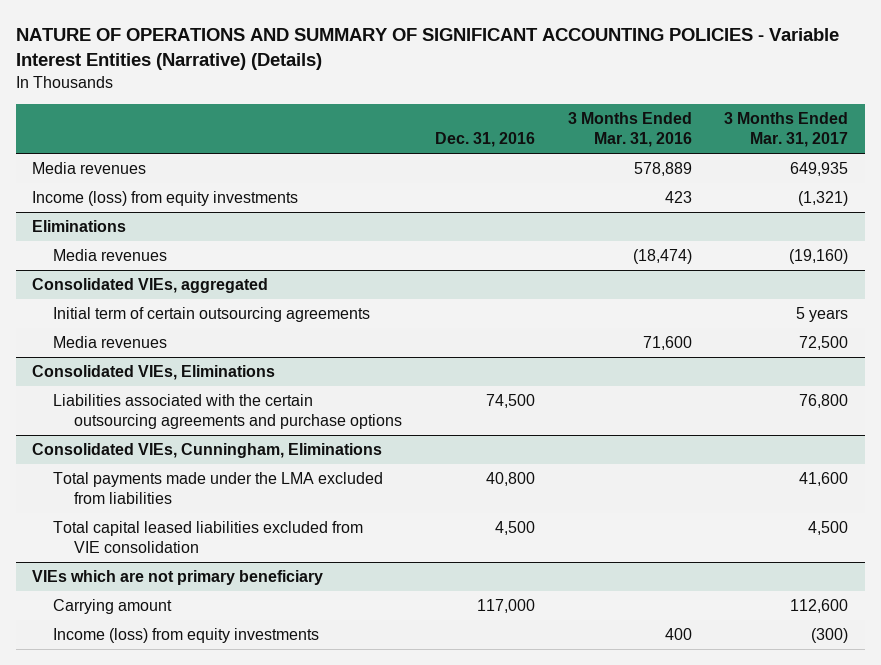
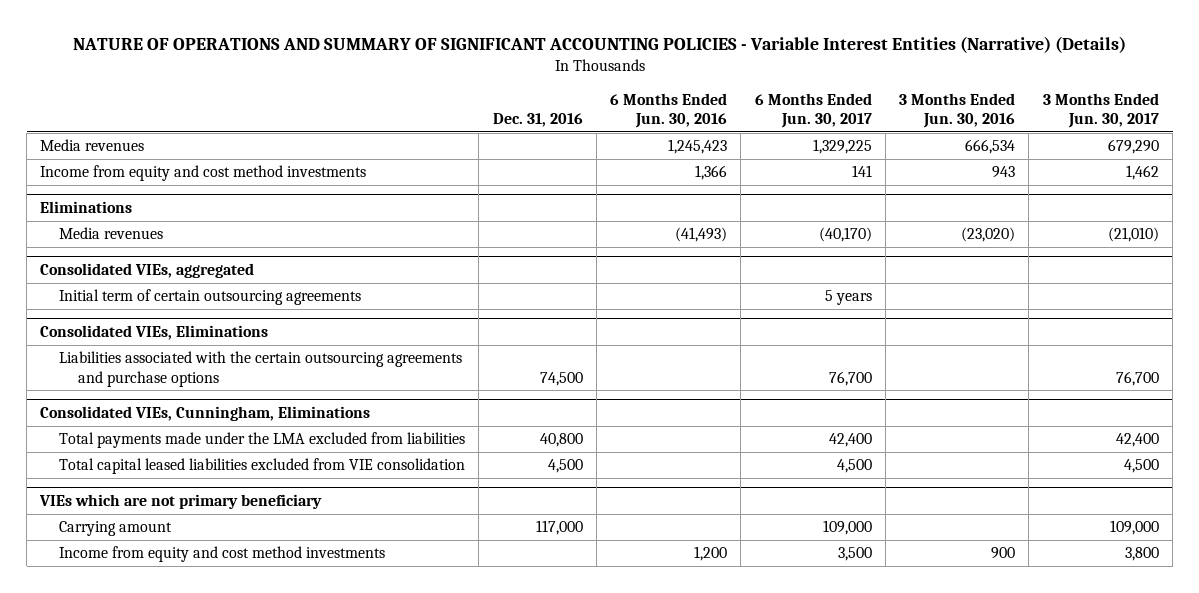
[567,111,692,148] 3 Months Ended Mar. 31, 2016 -> none
[724,111,849,148] 3 Months Ended Mar. 31, 2017 -> none
none -> [610,92,728,129] 6 Months Ended Jun. 30, 2016
none -> [754,92,872,129] 6 Months Ended Jun. 30, 2017
none -> [899,92,1016,129] 3 Months Ended Jun. 30, 2016
none -> [1042,92,1159,129] 3 Months Ended Jun. 30, 2017
[32,191,299,207] Income (loss) from equity investments -> [40,165,367,182] Income from equity and cost method investments
[53,336,168,349] Media revenues -> none
[53,628,320,644] Income (loss) from equity investments -> [59,546,386,563] Income from equity and cost method investments

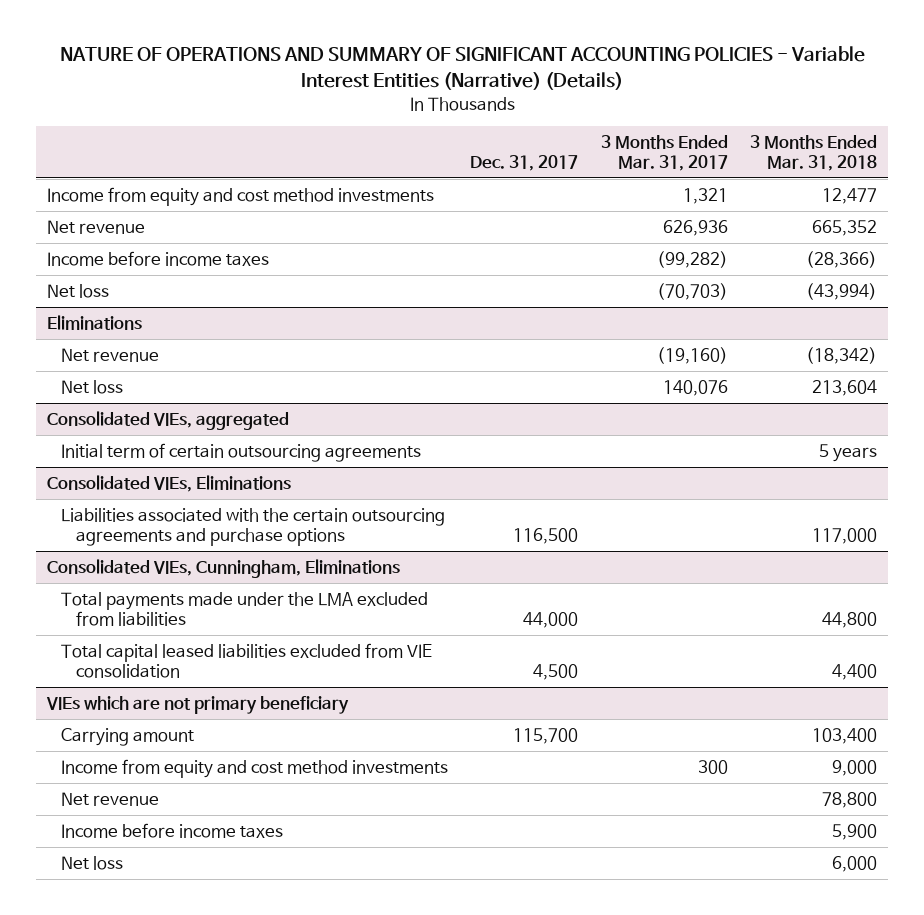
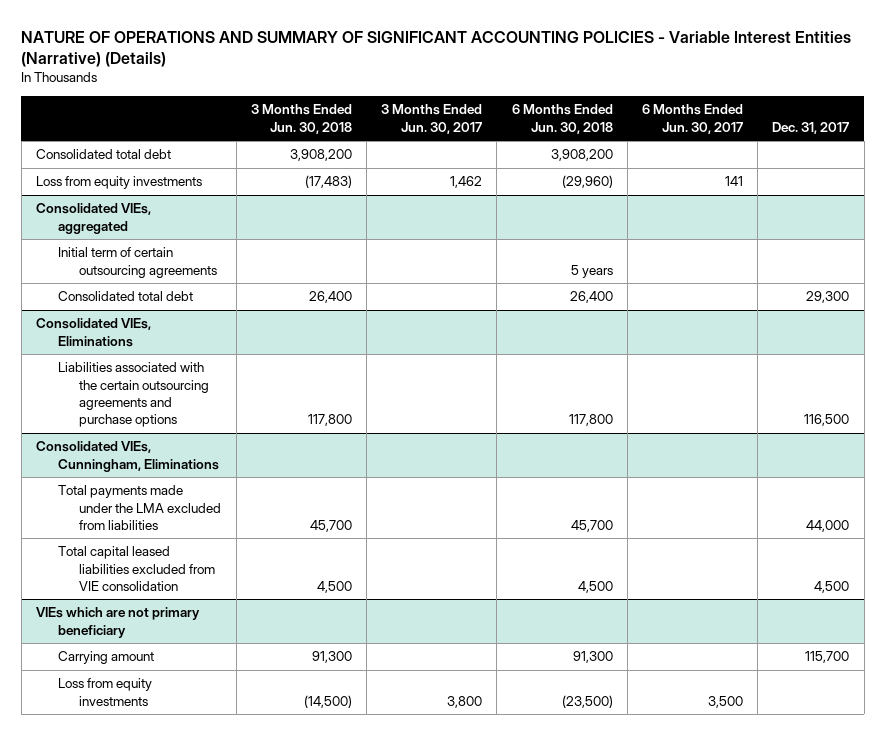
[600,135,728,171] 3 Months Ended Mar. 31, 2017 -> none
[749,135,877,171] 3 Months Ended Mar. 31, 2018 -> none
none -> [250,104,352,134] 3 Months Ended Jun. 30, 2018
none -> [381,104,483,134] 3 Months Ended Jun. 30, 2017
none -> [511,104,613,134] 6 Months Ended Jun. 30, 2018
none -> [642,104,744,134] 6 Months Ended Jun. 30, 2017
[46,219,145,234] Net revenue -> none
[46,250,269,266] Income before income taxes -> none
[46,283,109,298] Net loss -> none
[46,314,142,330] Eliminations -> none
[61,347,160,362] Net revenue -> none
[61,379,124,394] Net loss -> none
none -> [36,149,172,160] Consolidated total debt
[46,186,434,206] Income from equity and cost method investments -> [36,176,203,190] Loss from equity investments
none -> [57,291,193,302] Consolidated total debt
[61,791,160,806] Net revenue -> none
[61,822,284,838] Income before income taxes -> none
[61,855,124,870] Net loss -> none
[61,758,449,778] Income from equity and cost method investments -> [57,678,152,706] Loss from equity investments

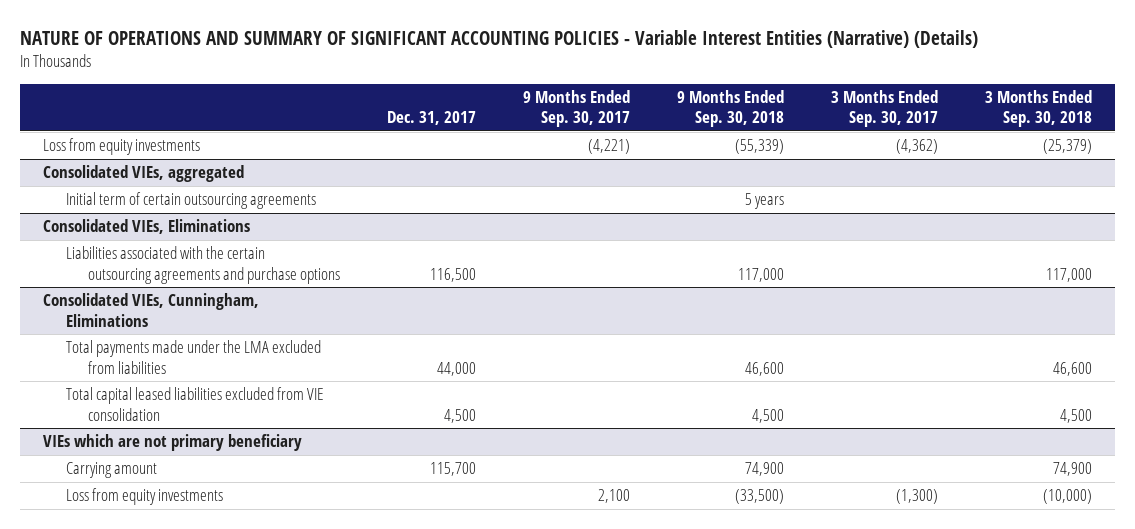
[250,104,352,134] 3 Months Ended Jun. 30, 2018 -> none
[381,104,483,134] 3 Months Ended Jun. 30, 2017 -> none
[511,104,613,134] 6 Months Ended Jun. 30, 2018 -> none
[642,104,744,134] 6 Months Ended Jun. 30, 2017 -> none
none -> [523,89,631,128] 9 Months Ended Sep. 30, 2017
none -> [676,89,784,128] 9 Months Ended Sep. 30, 2018
none -> [830,89,938,128] 3 Months Ended Sep. 30, 2017
none -> [984,89,1092,128] 3 Months Ended Sep. 30, 2018
[36,149,172,160] Consolidated total debt -> none
[57,291,193,302] Consolidated total debt -> none

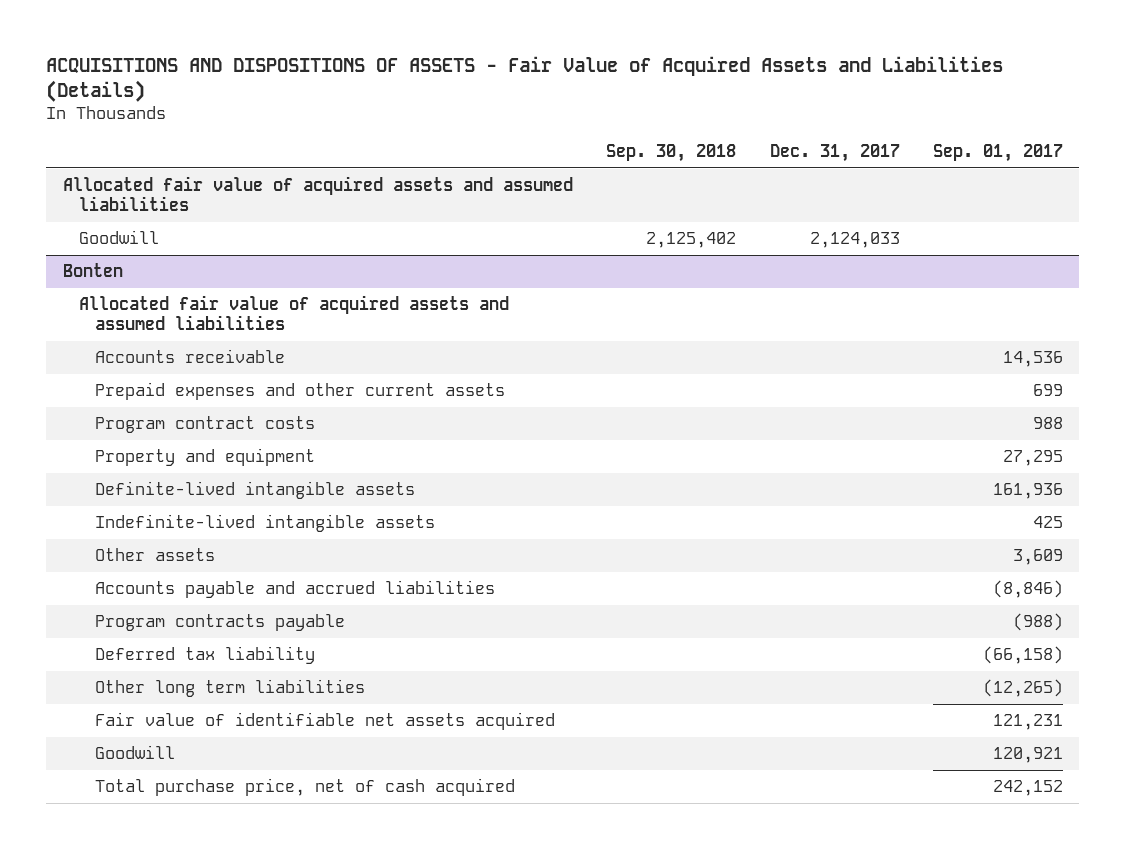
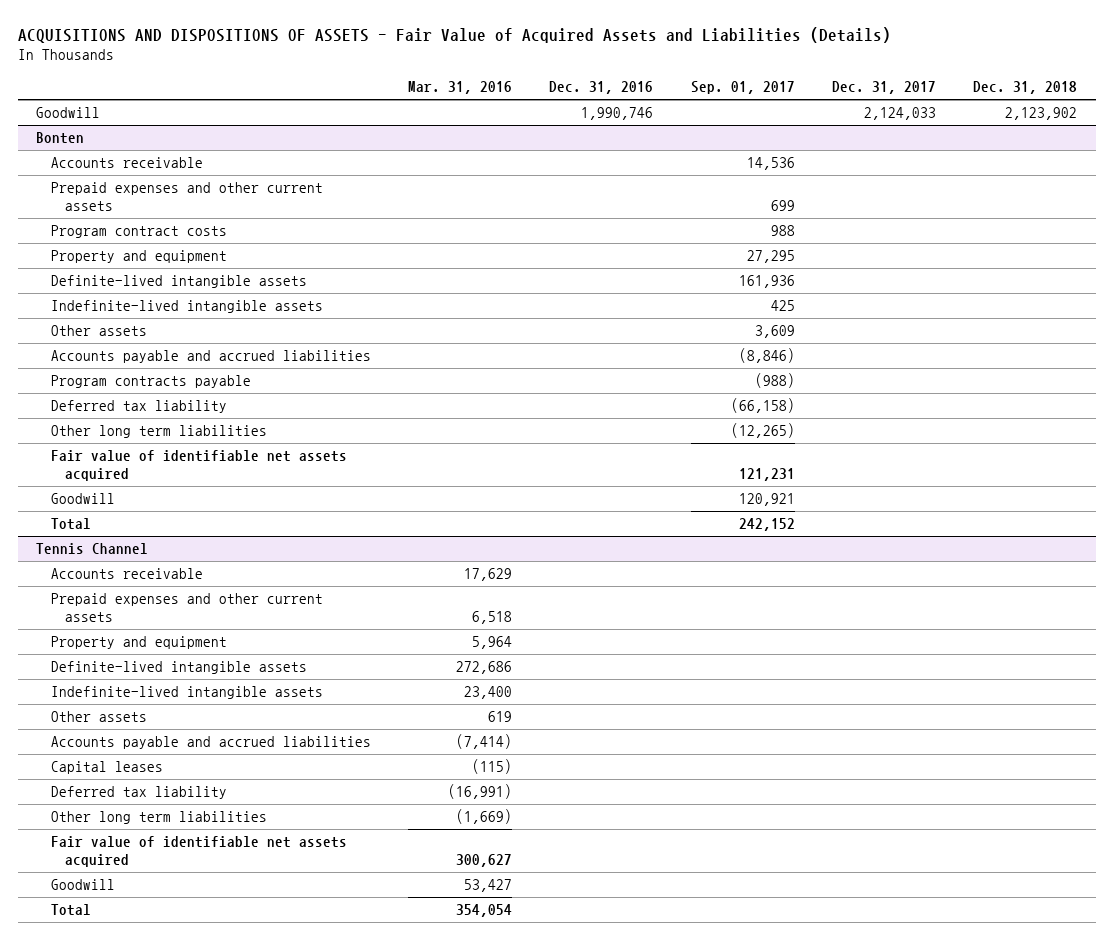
[606,144,737,163] Sep. 30, 2018 -> none
none -> [407,81,512,95] Mar. 31, 2016
none -> [549,81,654,95] Dec. 31, 2016
none -> [973,81,1078,95] Dec. 31, 2018
[63,175,574,212] Allocated fair value of acquired assets and assumed liabilities -> none
[78,294,509,331] Allocated fair value of acquired assets and assumed liabilities -> none
[94,777,515,796] Total purchase price, net of cash acquired -> [50,518,91,531] Total
none -> [36,543,149,555] Tennis Channel
none -> [50,568,203,580] Accounts receivable
none -> [50,593,323,622] Prepaid expenses and other current assets
none -> [50,636,227,650] Property and equipment
none -> [50,661,307,675] Definite-lived intangible assets
none -> [50,686,323,700] Indefinite-lived intangible assets
none -> [50,711,147,723] Other assets
none -> [50,736,371,750] Accounts payable and accrued liabilities
none -> [50,761,163,775] Capital leases
none -> [50,786,227,800] Deferred tax liability
none -> [50,811,267,825] Other long term liabilities
none -> [50,836,347,867] Fair value of identifiable net assets acquired
none -> [50,879,115,891] Goodwill
none -> [50,904,91,917] Total

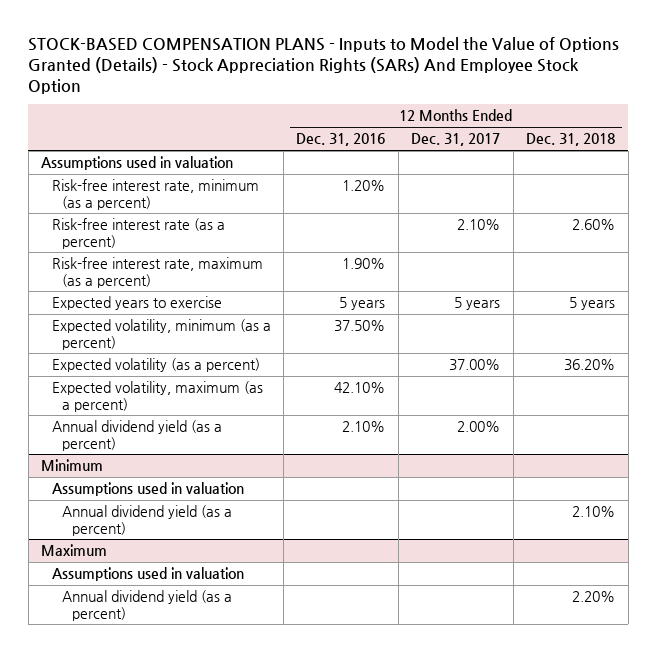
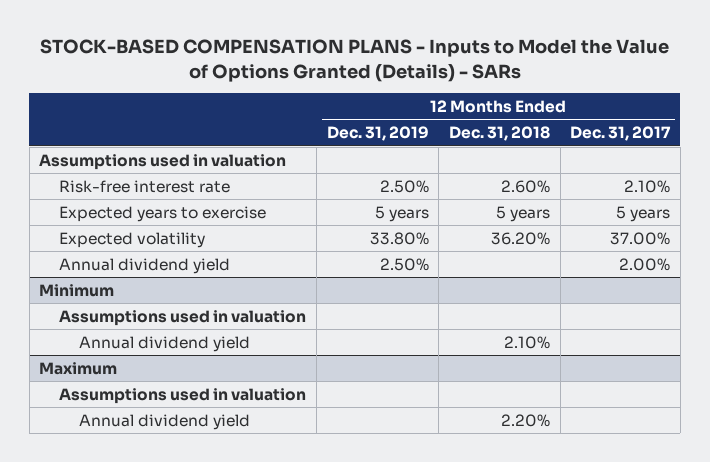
[28,37,620,94] STOCK-BASED COMPENSATION PLANS - Inputs to Model the Value of Options Granted (Details) - Stock Appreciation Rights (SARs) And Employee Stock Option -> [39,39,669,82] STOCK-BASED COMPENSATION PLANS - Inputs to Model the Value of Options Granted (Details) - SARs
[296,133,386,147] Dec. 31, 2016 -> none
none -> [326,126,429,142] Dec. 31, 2019
[51,179,259,210] Risk-free interest rate, minimum (as a percent) -> none
[51,257,263,288] Risk-free interest rate, maximum (as a percent) -> none
[51,218,225,249] Risk-free interest rate (as a percent) -> [59,179,231,193] Risk-free interest rate
[51,319,271,350] Expected volatility, minimum (as a percent) -> none
[51,381,263,412] Expected volatility, maximum (as a percent) -> none
[51,358,260,373] Expected volatility (as a percent) -> [59,231,206,248] Expected volatility
[51,420,222,451] Annual dividend yield (as a percent) -> [59,257,231,274] Annual dividend yield
[61,505,232,536] Annual dividend yield (as a percent) -> [79,335,251,352] Annual dividend yield
[61,590,232,621] Annual dividend yield (as a percent) -> [79,413,251,430] Annual dividend yield

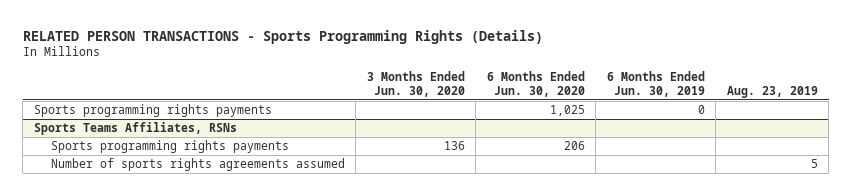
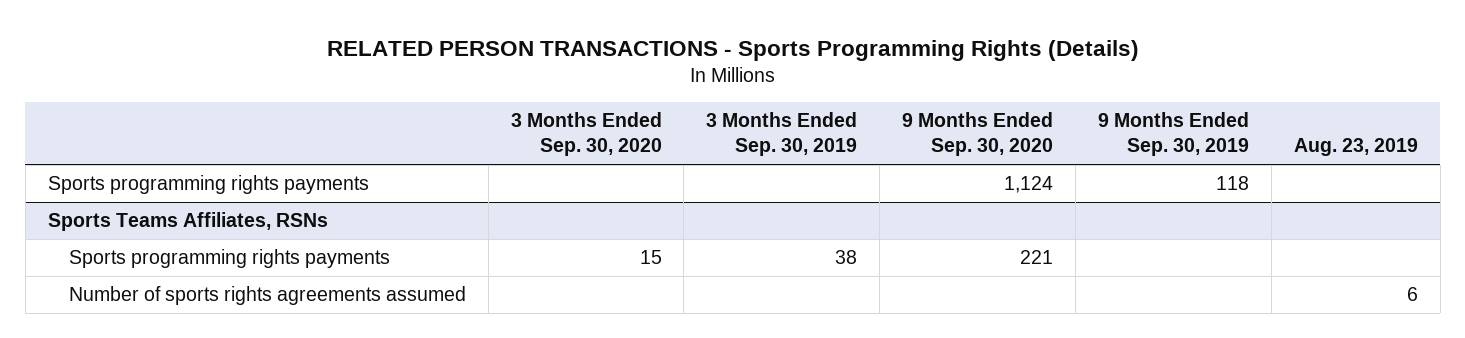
[366,71,465,97] 3 Months Ended Jun. 30, 2020 -> none
[486,71,585,97] 6 Months Ended Jun. 30, 2020 -> none
[606,71,705,97] 6 Months Ended Jun. 30, 2019 -> none
none -> [510,112,662,157] 3 Months Ended Sep. 30, 2020
none -> [706,112,858,157] 3 Months Ended Sep. 30, 2019
none -> [902,112,1054,157] 9 Months Ended Sep. 30, 2020
none -> [1097,112,1249,157] 9 Months Ended Sep. 30, 2019
[810,159,818,169] 5 -> [1406,287,1418,302] 6

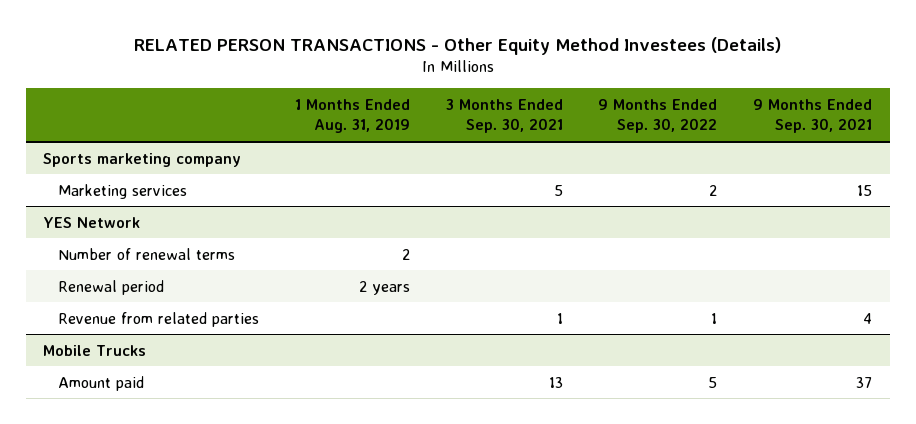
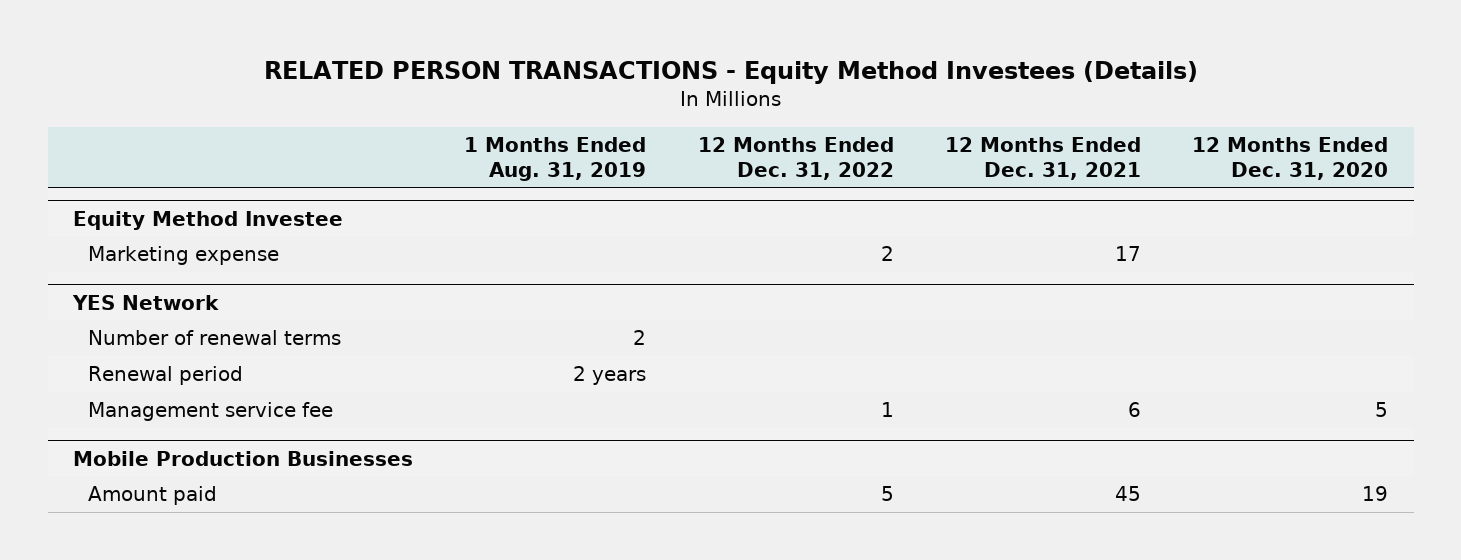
[133,36,781,55] RELATED PERSON TRANSACTIONS - Other Equity Method Investees (Details) -> [263,61,1198,85] RELATED PERSON TRANSACTIONS - Equity Method Investees (Details)
[445,99,563,134] 3 Months Ended Sep. 30, 2021 -> none
[598,99,718,134] 9 Months Ended Sep. 30, 2022 -> none
[753,99,873,134] 9 Months Ended Sep. 30, 2021 -> none
none -> [697,136,894,180] 12 Months Ended Dec. 31, 2022
none -> [944,136,1141,180] 12 Months Ended Dec. 31, 2021
none -> [1192,136,1389,180] 12 Months Ended Dec. 31, 2020
[43,152,242,167] Sports marketing company -> [73,210,344,230] Equity Method Investee
[58,183,188,199] Marketing services -> [88,246,280,266] Marketing expense
[58,311,260,327] Revenue from related parties -> none
none -> [88,402,334,422] Management service fee
[43,344,147,356] Mobile Trucks -> [73,450,414,466] Mobile Production Businesses

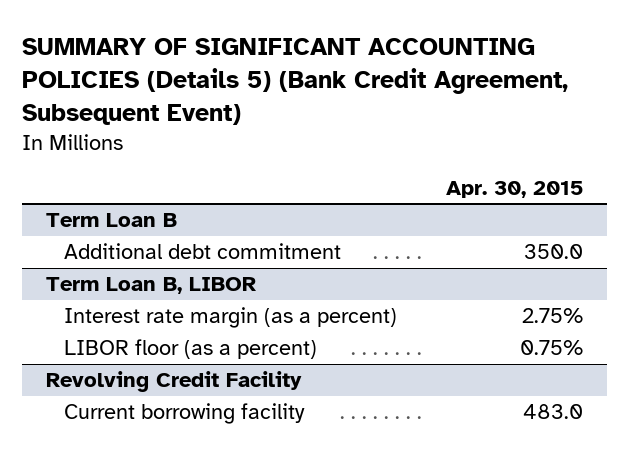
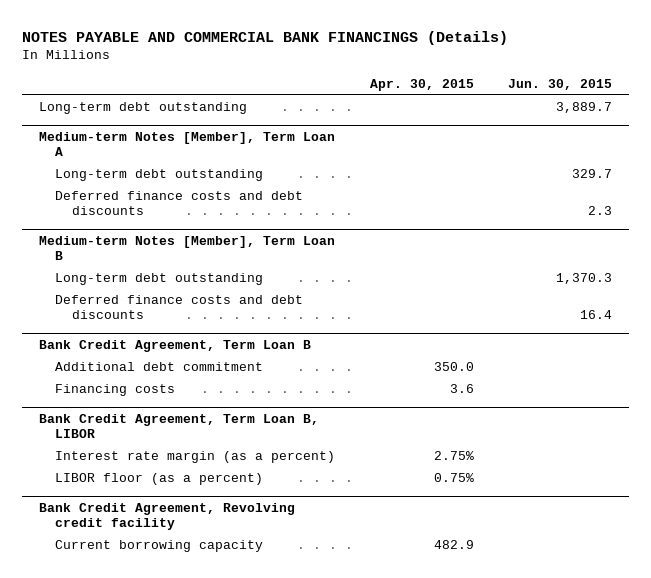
[21,38,568,126] SUMMARY OF SIGNIFICANT ACCOUNTING POLICIES (Details 5) (Bank Credit Agreement, Subsequent Event) -> [21,30,508,45] NOTES PAYABLE AND COMMERCIAL BANK FINANCINGS (Details)
none -> [508,78,613,90] Jun. 30, 2015
[64,243,342,260] Additional debt commitment -> none
none -> [39,102,248,115] Long-term debt outstanding
none -> [39,131,336,156] Medium-term Notes [Member], Term Loan A
none -> [55,169,264,182] Long-term debt outstanding
none -> [55,191,304,216] Deferred finance costs and debt discounts
[46,213,178,228] Term Loan B -> [39,235,336,260] Medium-term Notes [Member], Term Loan B
none -> [55,273,264,286] Long-term debt outstanding
none -> [55,295,304,320] Deferred finance costs and debt discounts
none -> [39,339,312,352] Bank Credit Agreement, Term Loan B
none -> [55,362,264,372] Additional debt commitment
none -> [55,384,176,397] Financing costs
[46,277,258,295] Term Loan B, LIBOR -> [39,413,320,438] Bank Credit Agreement, Term Loan B, LIBOR
[46,371,303,393] Revolving Credit Facility -> [39,502,296,530] Bank Credit Agreement, Revolving credit facility
[64,403,306,425] Current borrowing facility -> [55,540,264,553] Current borrowing capacity
[523,404,584,420] 483.0 -> [433,540,474,550] 482.9

